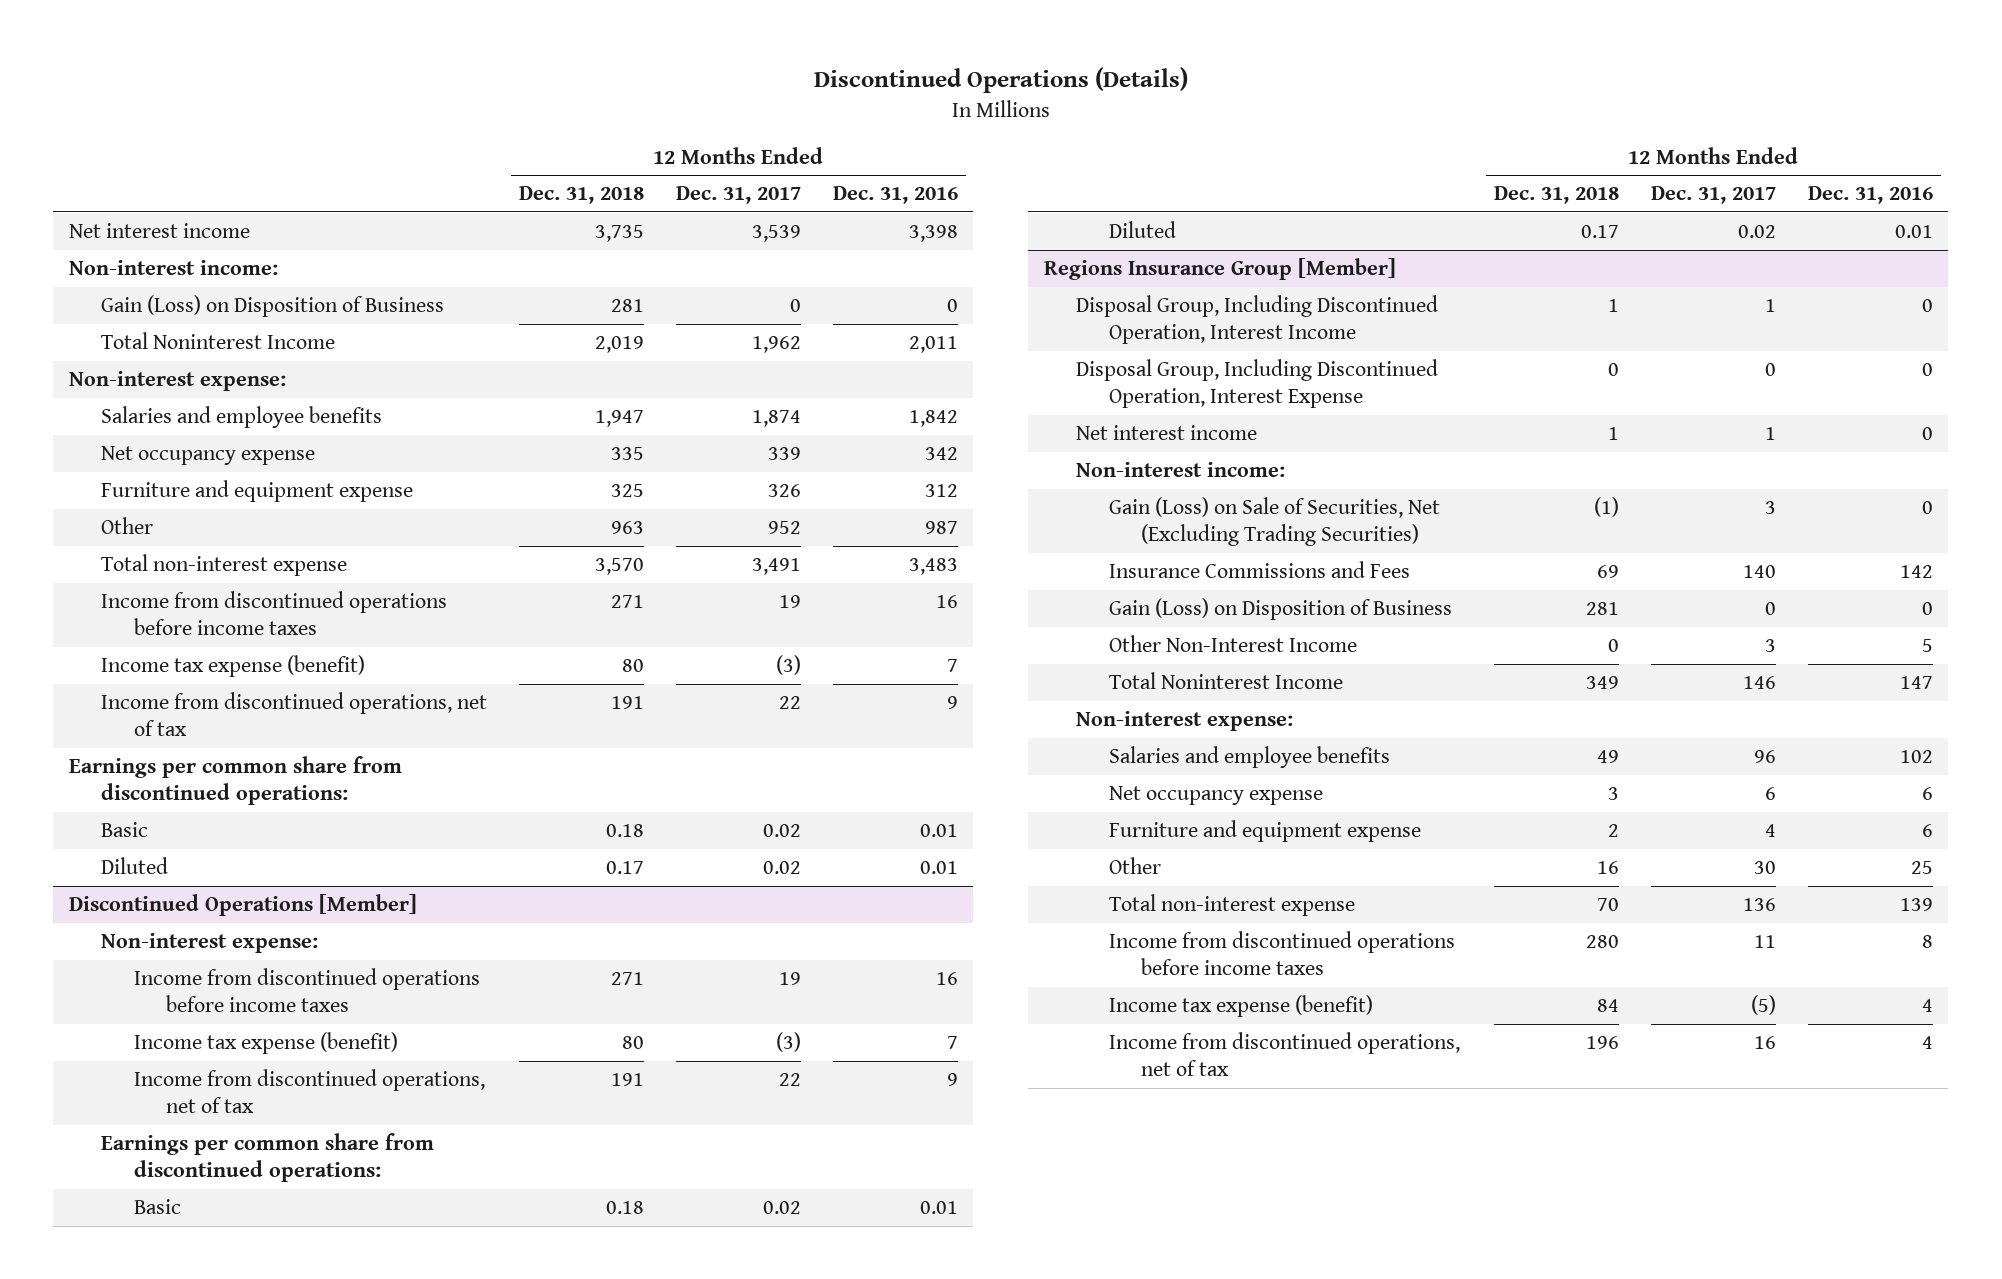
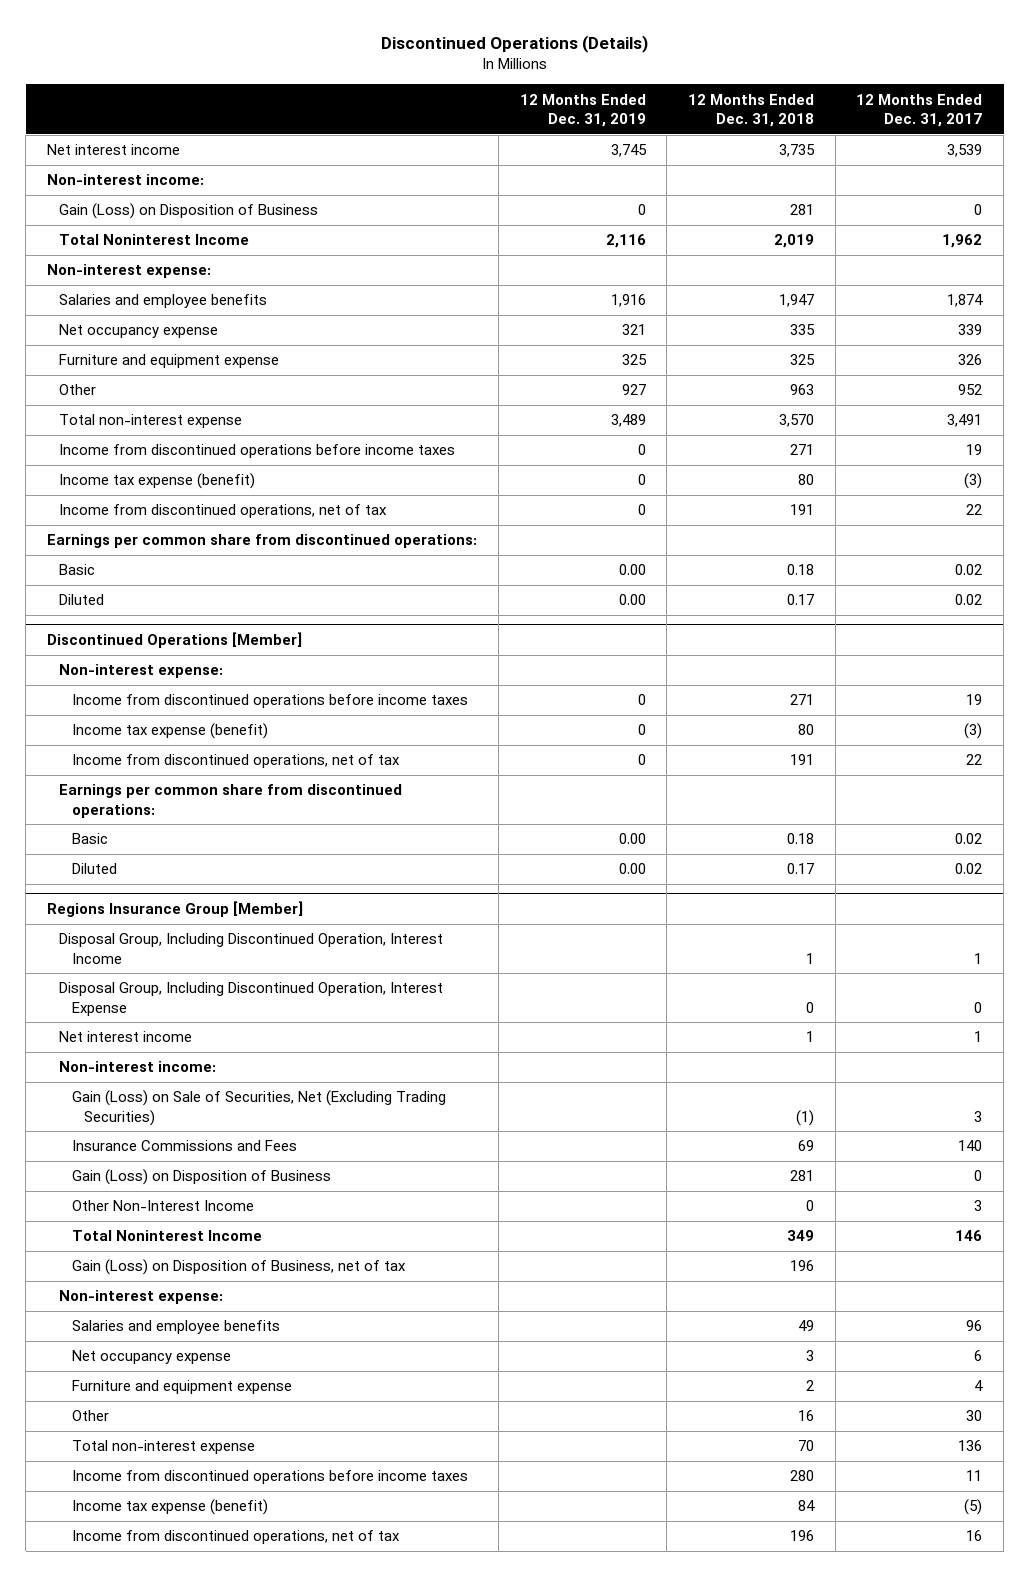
[832,186,958,205] Dec. 31, 2016 -> none
none -> [519,93,646,128] 12 Months Ended Dec. 31, 2019
none -> [71,1259,406,1276] Gain (Loss) on Disposition of Business, net of tax

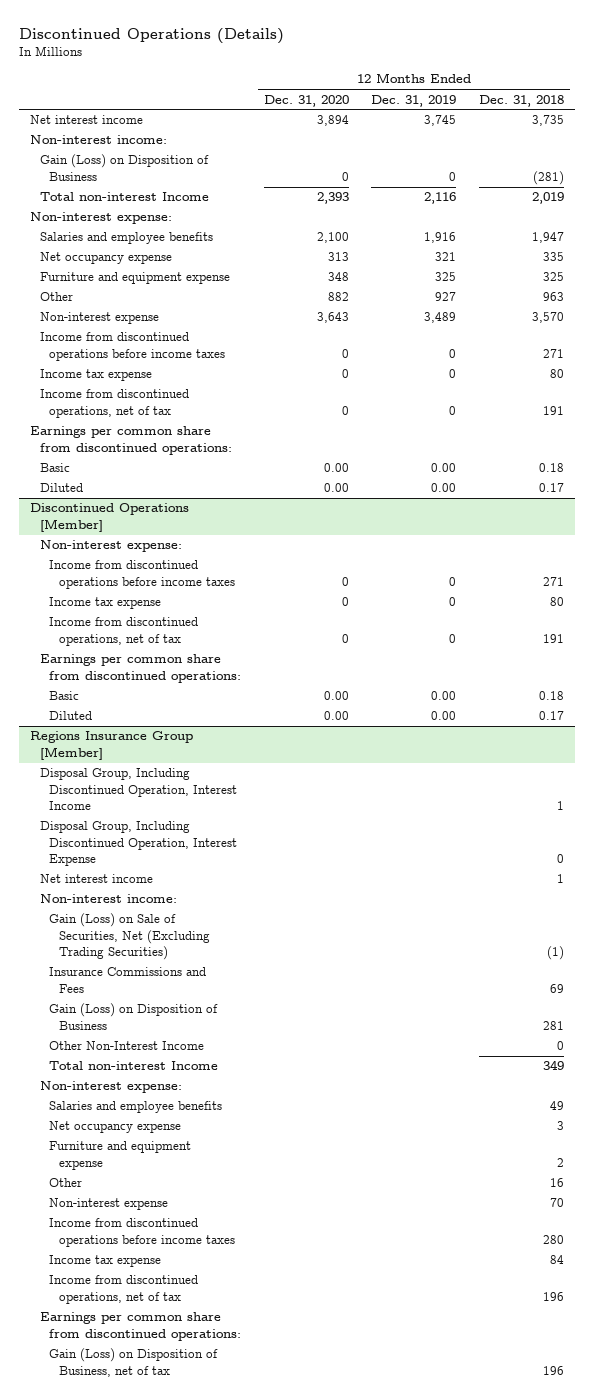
[856,93,983,128] 12 Months Ended Dec. 31, 2017 -> none
none -> [263,94,349,107] Dec. 31, 2020
[790,204,815,216] 281 -> [533,170,565,185] (281)
[59,234,250,246] Total Noninterest Income -> [39,192,209,202] Total non-interest Income
[59,414,243,429] Total non-interest expense -> [39,312,159,325] Non-interest expense
[59,473,256,490] Income tax expense (benefit) -> [39,369,152,382] Income tax expense
[71,723,268,740] Income tax expense (benefit) -> [49,597,162,610] Income tax expense
[71,1230,262,1242] Total Noninterest Income -> [49,1061,219,1071] Total non-interest Income
[71,1440,255,1455] Total non-interest expense -> [49,1198,169,1211] Non-interest expense
[71,1499,268,1516] Income tax expense (benefit) -> [49,1255,162,1268] Income tax expense
none -> [39,1312,242,1341] Earnings per common share from discontinued operations:
[71,1259,406,1276] Gain (Loss) on Disposition of Business, net of tax -> [49,1348,219,1377] Gain (Loss) on Disposition of Business, net of tax

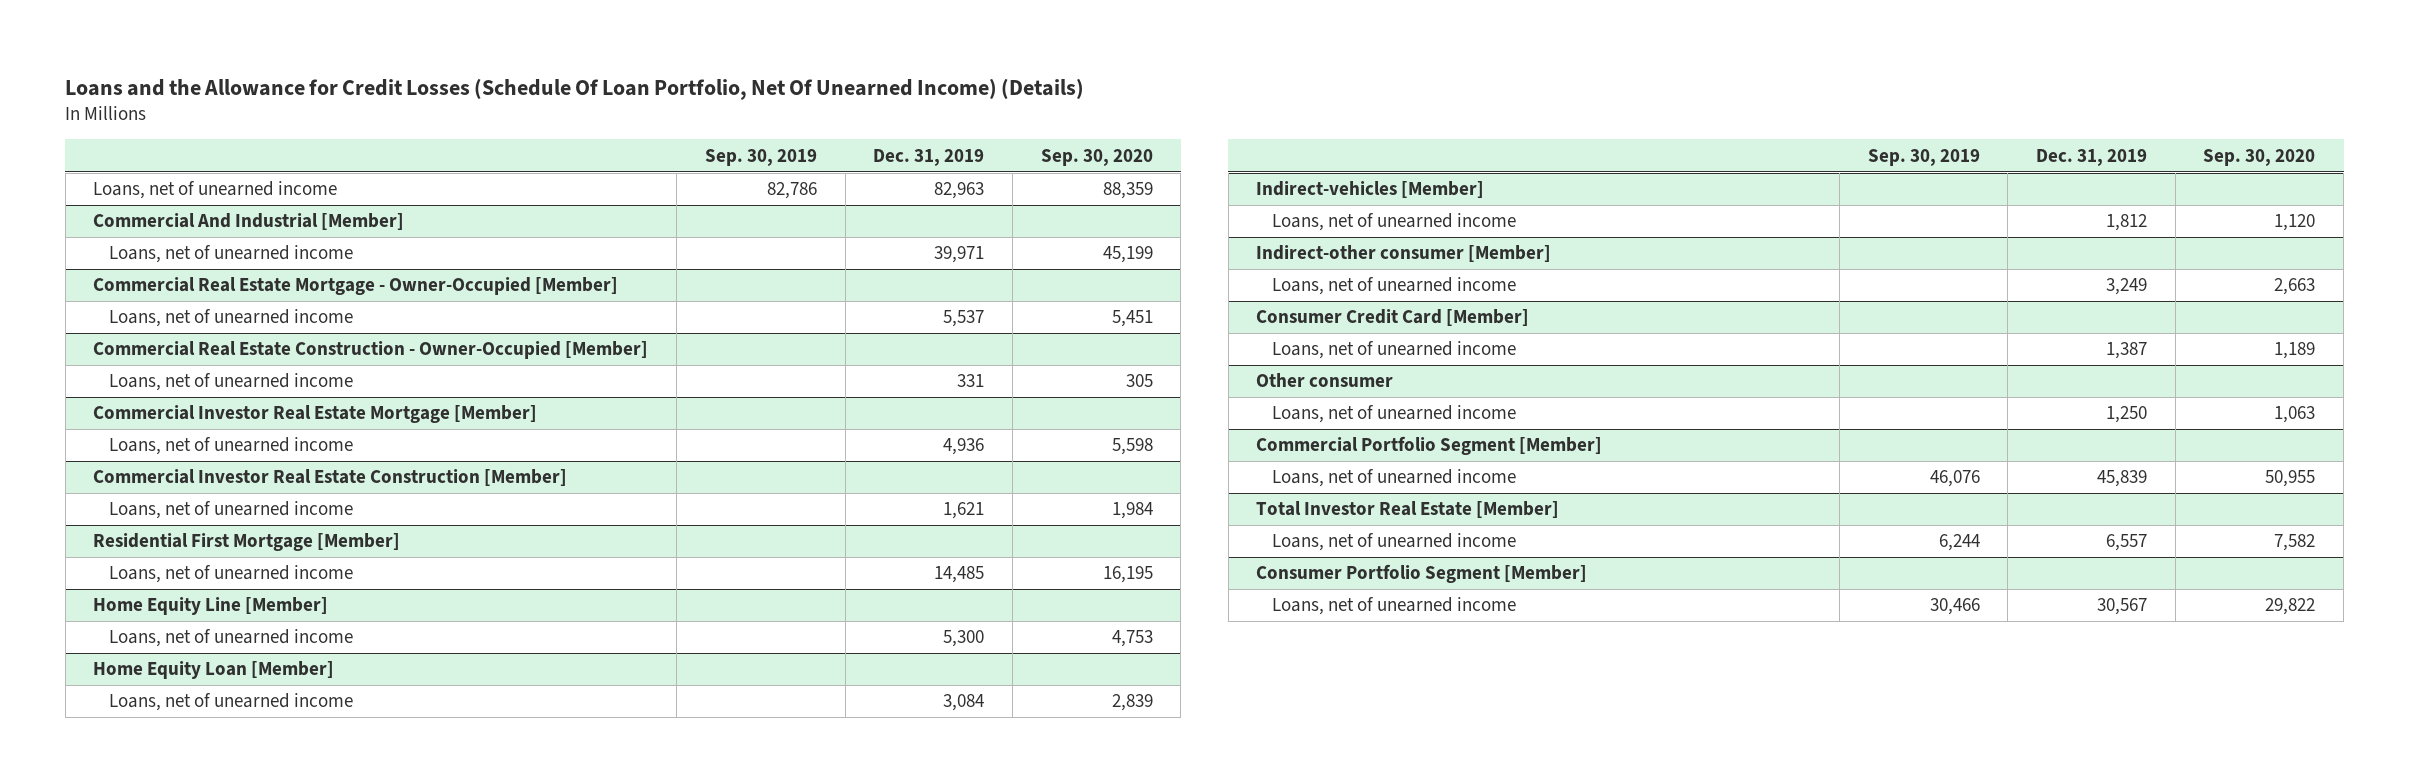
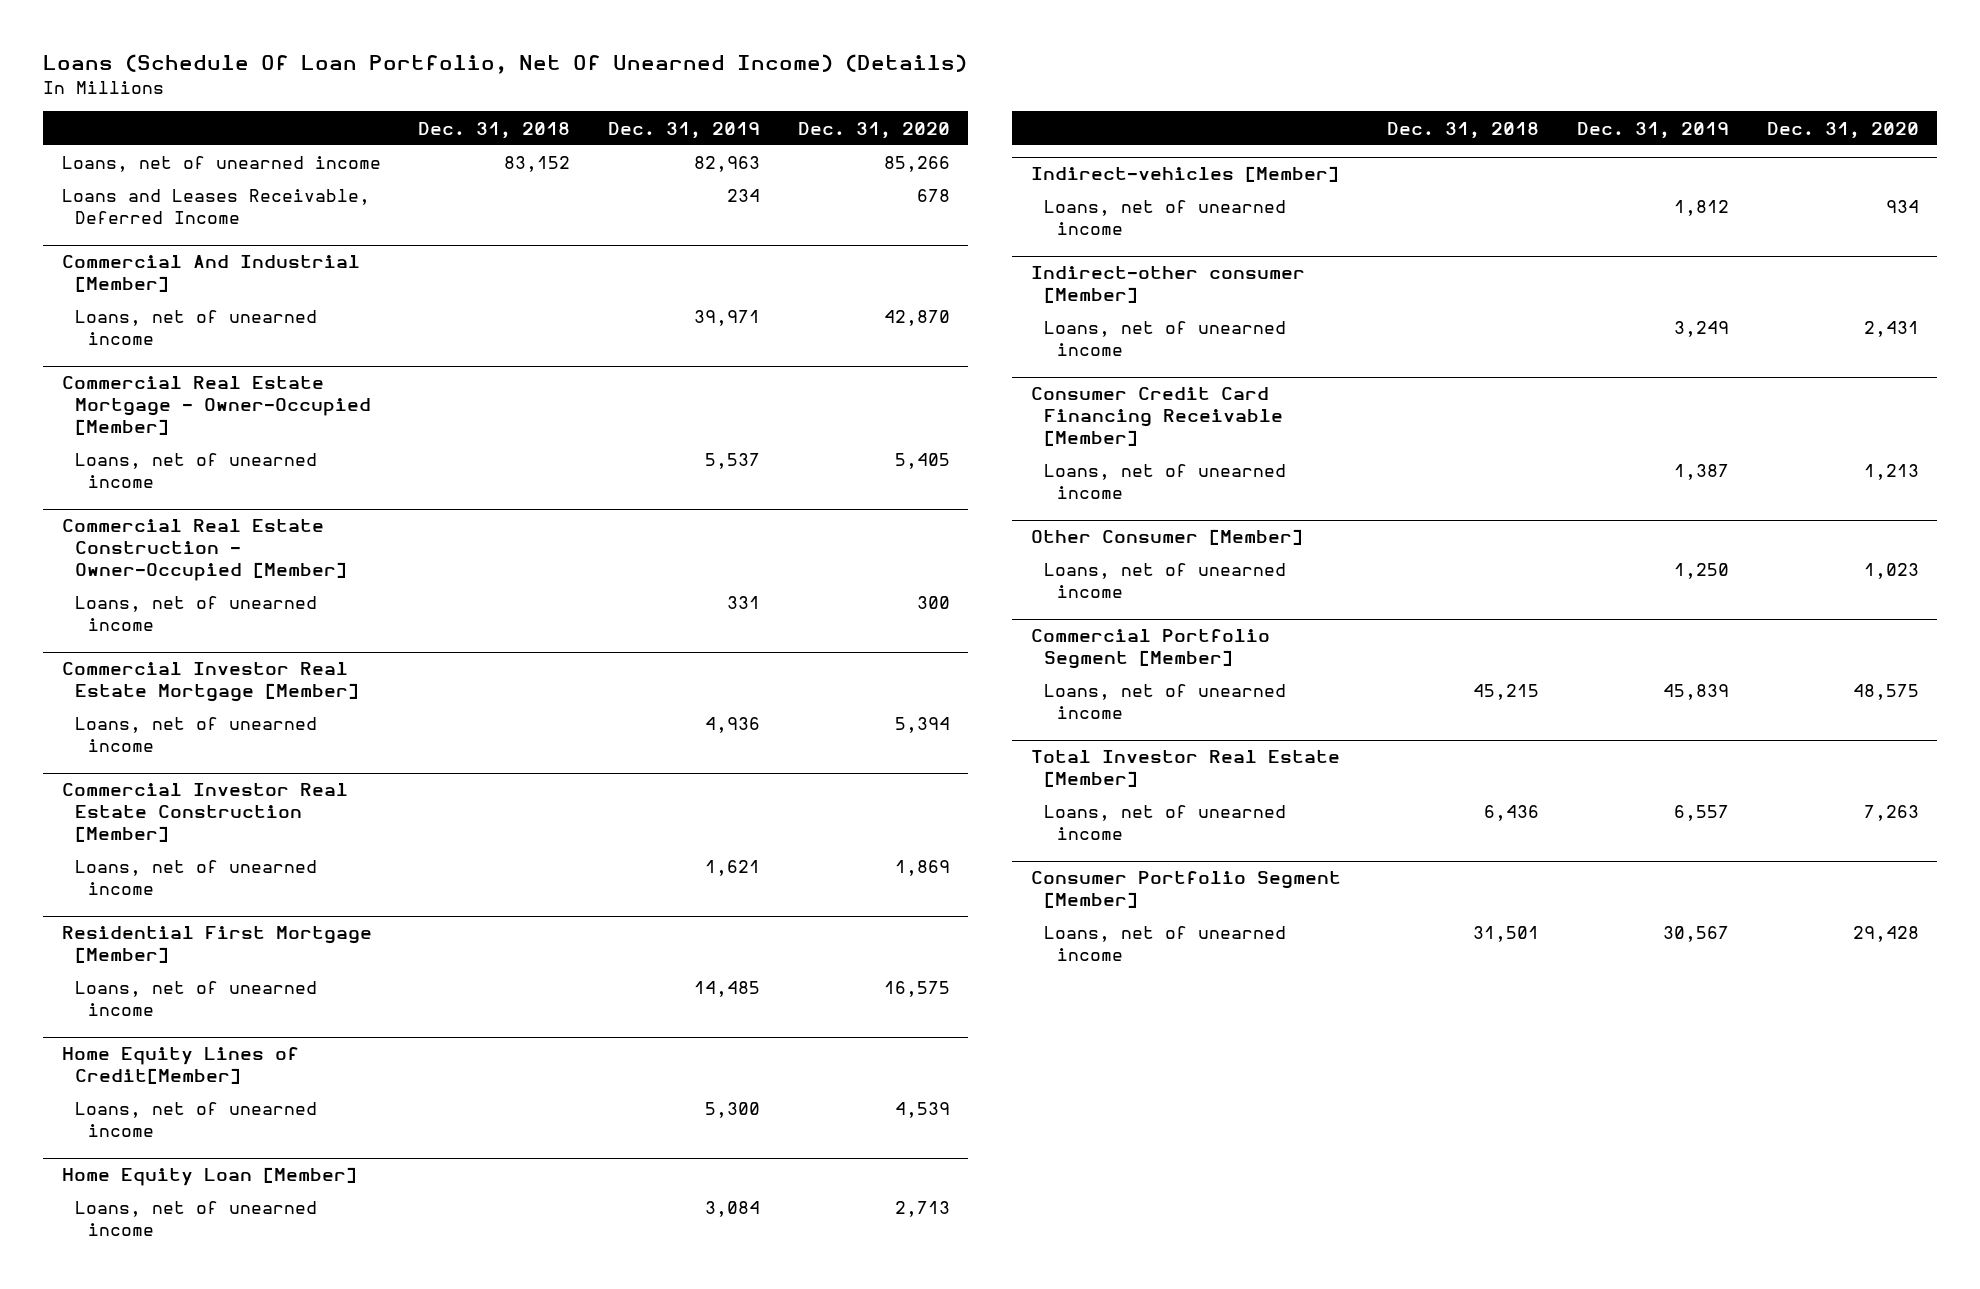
[65,77,1085,100] Loans and the Allowance for Credit Losses (Schedule Of Loan Portfolio, Net Of Unearned Income) (Details) -> [43,54,968,75] Loans (Schedule Of Loan Portfolio, Net Of Unearned Income) (Details)
[704,148,817,166] Sep. 30, 2019 -> none
[1040,148,1153,166] Sep. 30, 2020 -> none
none -> [418,121,571,139] Dec. 31, 2018
none -> [797,121,950,139] Dec. 31, 2020
none -> [61,189,370,225] Loans and Leases Receivable, Deferred Income
[93,597,329,616] Home Equity Line [Member] -> [61,1047,299,1085] Home Equity Lines of Credit[Member]
[1256,309,1530,327] Consumer Credit Card [Member] -> [1030,387,1283,447] Consumer Credit Card Financing Receivable [Member]
[1256,373,1394,388] Other consumer -> [1030,529,1303,546] Other Consumer [Member]

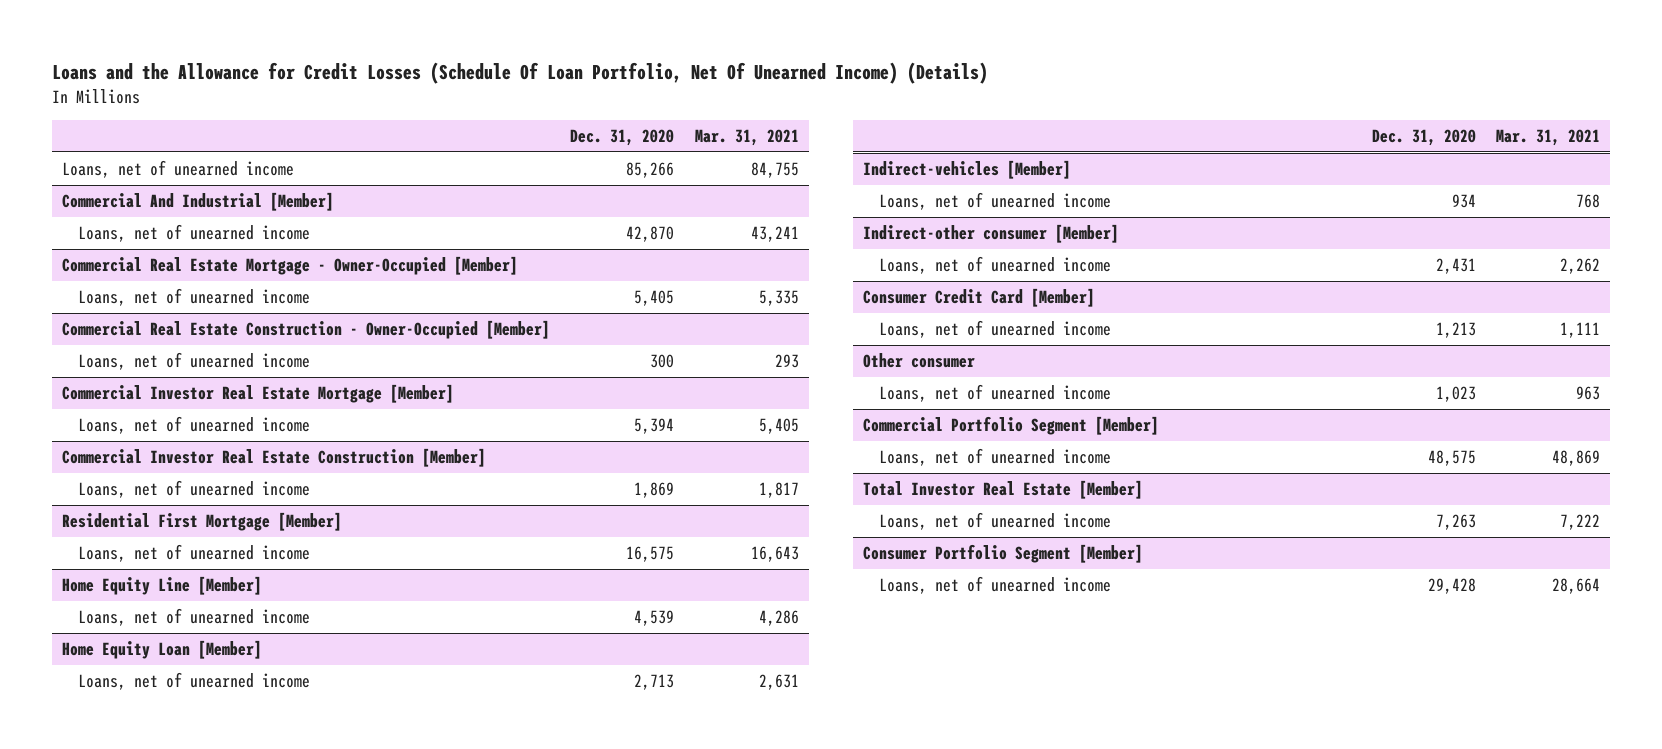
[43,54,968,75] Loans (Schedule Of Loan Portfolio, Net Of Unearned Income) (Details) -> [51,61,988,84] Loans and the Allowance for Credit Losses (Schedule Of Loan Portfolio, Net Of Unearned Income) (Details)
[418,121,571,139] Dec. 31, 2018 -> none
[607,121,760,139] Dec. 31, 2019 -> none
none -> [694,129,799,147] Mar. 31, 2021
[61,189,370,225] Loans and Leases Receivable, Deferred Income -> none
[61,1047,299,1085] Home Equity Lines of Credit[Member] -> [61,575,262,595] Home Equity Line [Member]
[1030,387,1283,447] Consumer Credit Card Financing Receivable [Member] -> [863,287,1096,307] Consumer Credit Card [Member]
[1030,529,1303,546] Other Consumer [Member] -> [863,352,976,368] Other consumer

